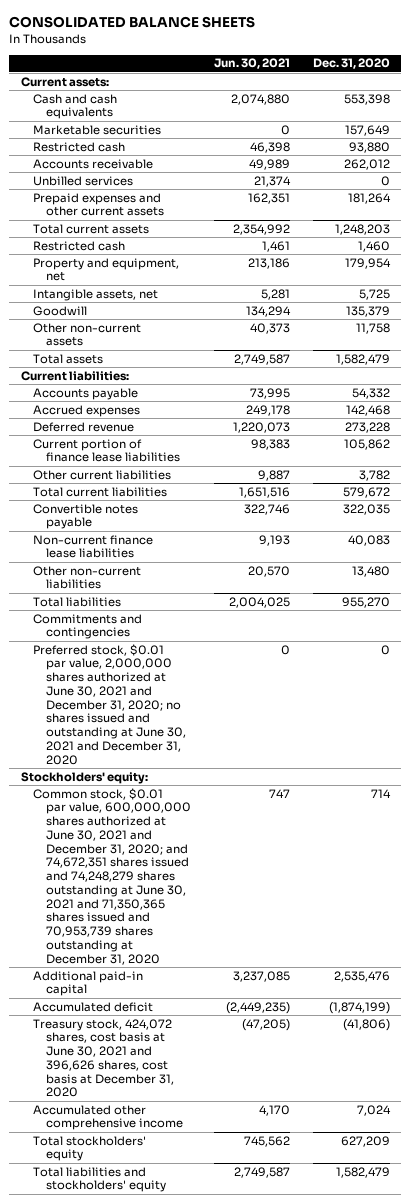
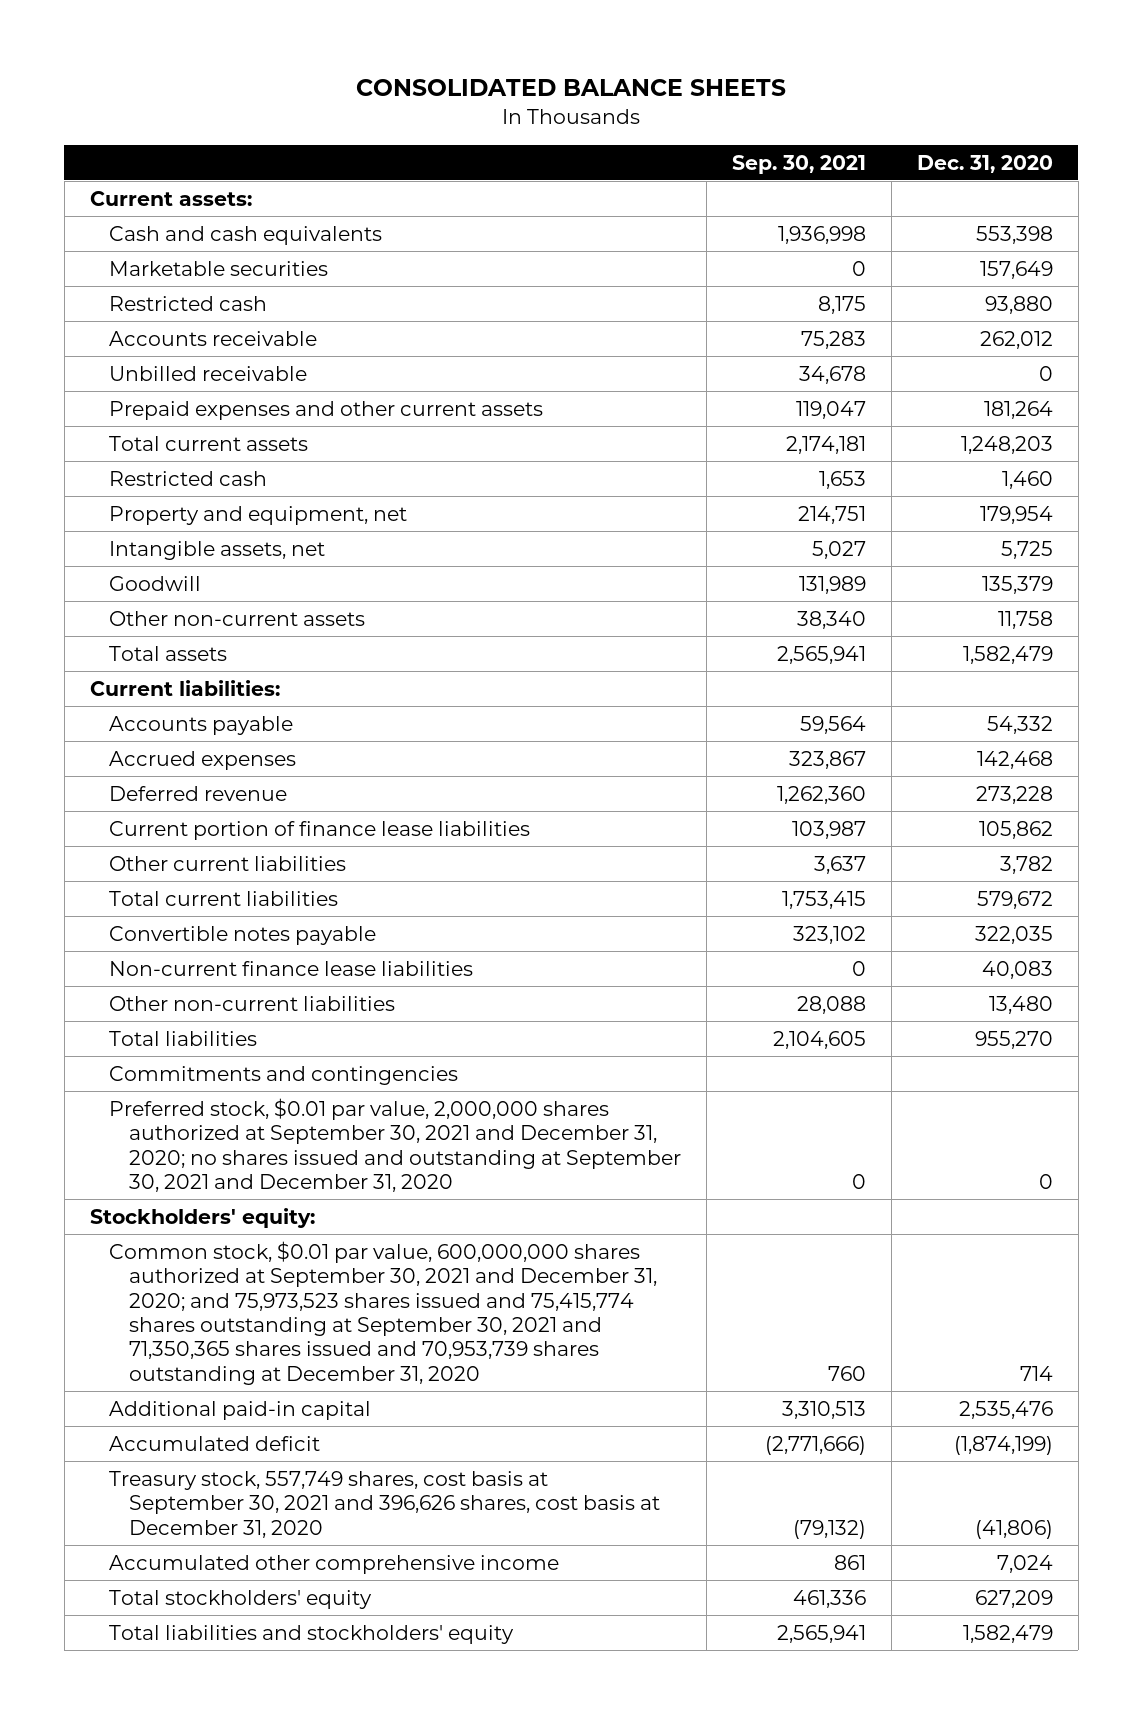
[213,58,290,70] Jun. 30, 2021 -> none
none -> [731,154,866,174] Sep. 30, 2021
[33,175,134,186] Unbilled services -> [109,365,308,381] Unbilled receivable
[33,643,186,765] Preferred stock, $0.01 par value, 2,000,000 shares authorized at June 30, 2021 and December 31, 2020; no shares issued and outstanding at June 30, 2021 and December 31, 2020 -> [109,1097,681,1193] Preferred stock, $0.01 par value, 2,000,000 shares authorized at September 30, 2021 and December 31, 2020; no shares issued and outstanding at September 30, 2021 and December 31, 2020
[33,787,191,965] Common stock, $0.01 par value, 600,000,000 shares authorized at June 30, 2021 and December 31, 2020; and 74,672,351 shares issued and 74,248,279 shares outstanding at June 30, 2021 and 71,350,365 shares issued and 70,953,739 shares outstanding at December 31, 2020 -> [109,1240,657,1385] Common stock, $0.01 par value, 600,000,000 shares authorized at September 30, 2021 and December 31, 2020; and 75,973,523 shares issued and 75,415,774 shares outstanding at September 30, 2021 and 71,350,365 shares issued and 70,953,739 shares outstanding at December 31, 2020
[33,1018,174,1098] Treasury stock, 424,072 shares, cost basis at June 30, 2021 and 396,626 shares, cost basis at December 31, 2020 -> [109,1470,660,1538] Treasury stock, 557,749 shares, cost basis at September 30, 2021 and 396,626 shares, cost basis at December 31, 2020

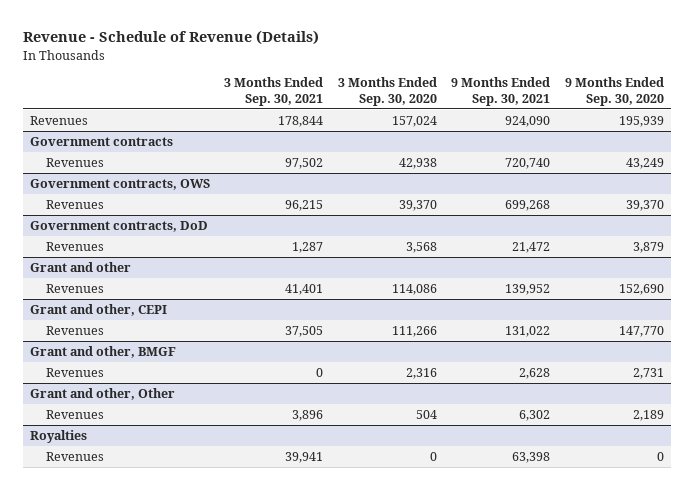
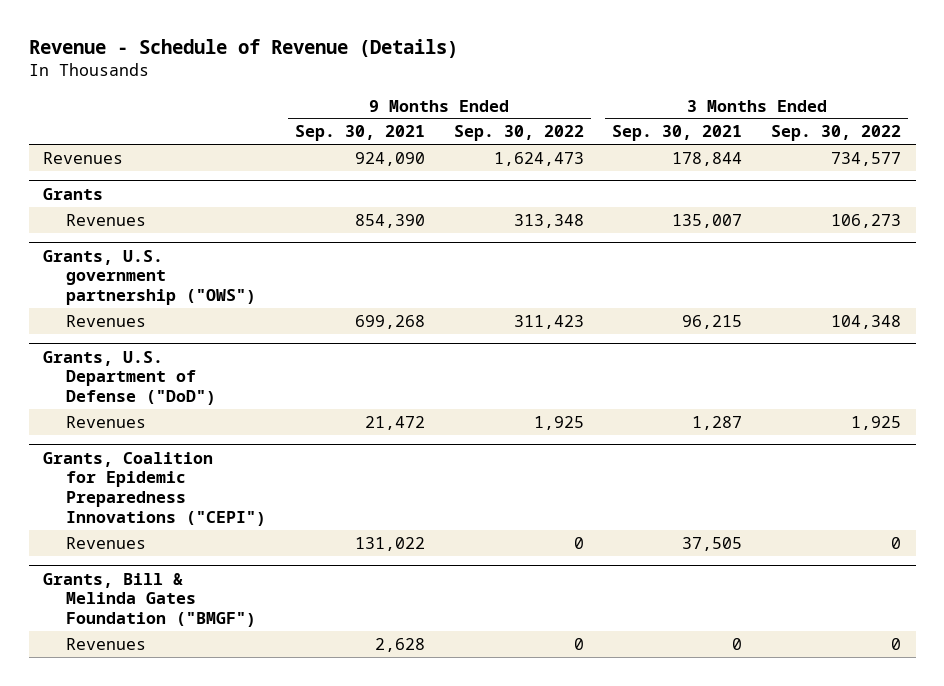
[337,77,437,106] 3 Months Ended Sep. 30, 2020 -> none
[564,77,664,106] 9 Months Ended Sep. 30, 2020 -> none
none -> [453,125,584,142] Sep. 30, 2022
none -> [771,125,902,142] Sep. 30, 2022
[29,136,173,146] Government contracts -> none
[29,178,210,190] Government contracts, OWS -> none
none -> [43,187,104,200] Grants
[285,157,324,169] 97,502 -> [672,213,743,228] 135,007
[505,157,551,169] 720,740 -> [354,213,425,228] 854,390
none -> [43,249,257,306] Grants, U.S. government partnership ("OWS")
[29,220,208,232] Government contracts, DoD -> none
none -> [43,350,217,406] Grants, U.S. Department of Defense ("DoD")
[29,261,131,272] Grant and other -> none
[46,283,105,293] Revenues -> none
[29,303,167,316] Grant and other, CEPI -> none
none -> [43,451,267,526] Grants, Coalition for Epidemic Preparedness Innovations ("CEPI")
[29,345,176,358] Grant and other, BMGF -> none
none -> [43,572,257,628] Grants, Bill & Melinda Gates Foundation ("BMGF")
[29,387,175,400] Grant and other, Other -> none
[46,409,105,419] Revenues -> none
[29,429,87,443] Royalties -> none
[46,451,105,461] Revenues -> none

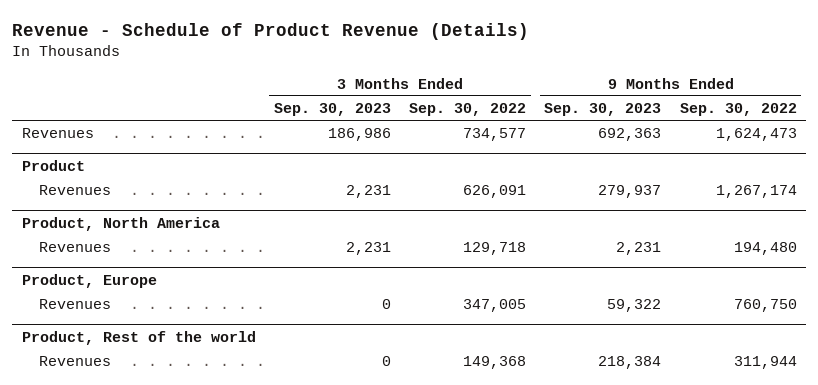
[28,39,458,59] Revenue - Schedule of Revenue (Details) -> [12,22,530,40] Revenue - Schedule of Product Revenue (Details)
[294,125,425,142] Sep. 30, 2021 -> none
[612,125,743,142] Sep. 30, 2021 -> none
none -> [273,102,391,116] Sep. 30, 2023
none -> [544,102,662,116] Sep. 30, 2023
[43,187,104,200] Grants -> none
[43,249,257,306] Grants, U.S. government partnership ("OWS") -> none
[43,350,217,406] Grants, U.S. Department of Defense ("DoD") -> none
[43,451,267,526] Grants, Coalition for Epidemic Preparedness Innovations ("CEPI") -> none
[43,572,257,628] Grants, Bill & Melinda Gates Foundation ("BMGF") -> none
[66,637,147,650] Revenues -> none
none -> [21,160,85,172] Product
[513,213,584,228] 313,348 -> [715,185,797,199] 1,267,174
[831,213,902,228] 106,273 -> [463,185,527,199] 626,091
none -> [21,217,220,232] Product, North America
[513,314,584,329] 311,423 -> [733,242,797,256] 194,480
[831,314,902,329] 104,348 -> [463,242,527,256] 129,718
none -> [21,274,157,289] Product, Europe
[533,415,584,430] 1,925 -> [733,299,797,313] 760,750
[851,415,902,430] 1,925 -> [463,299,527,313] 347,005
none -> [21,331,256,346] Product, Rest of the world
[573,536,584,549] 0 -> [733,356,797,370] 311,944
[891,536,902,549] 0 -> [463,356,527,370] 149,368

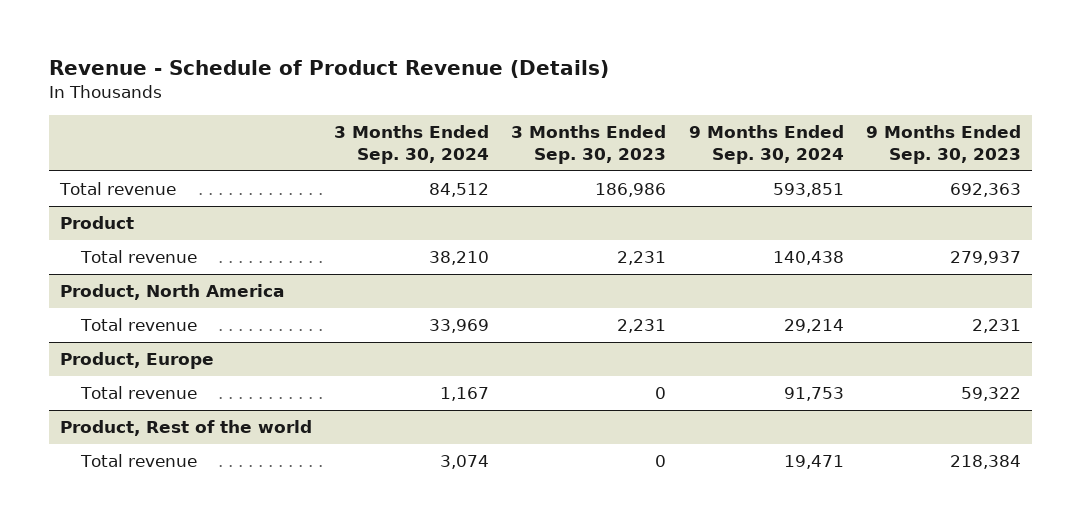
[409,102,527,116] Sep. 30, 2022 -> none
[679,102,797,116] Sep. 30, 2022 -> none
none -> [334,125,490,165] 3 Months Ended Sep. 30, 2024
none -> [688,125,844,165] 9 Months Ended Sep. 30, 2024
[21,128,94,139] Revenues -> [58,182,176,196] Total revenue
[38,185,111,196] Revenues -> [80,250,198,264] Total revenue
[38,242,111,253] Revenues -> [80,318,198,332] Total revenue
[38,299,111,310] Revenues -> [80,386,198,400] Total revenue
[38,356,111,367] Revenues -> [80,454,198,468] Total revenue

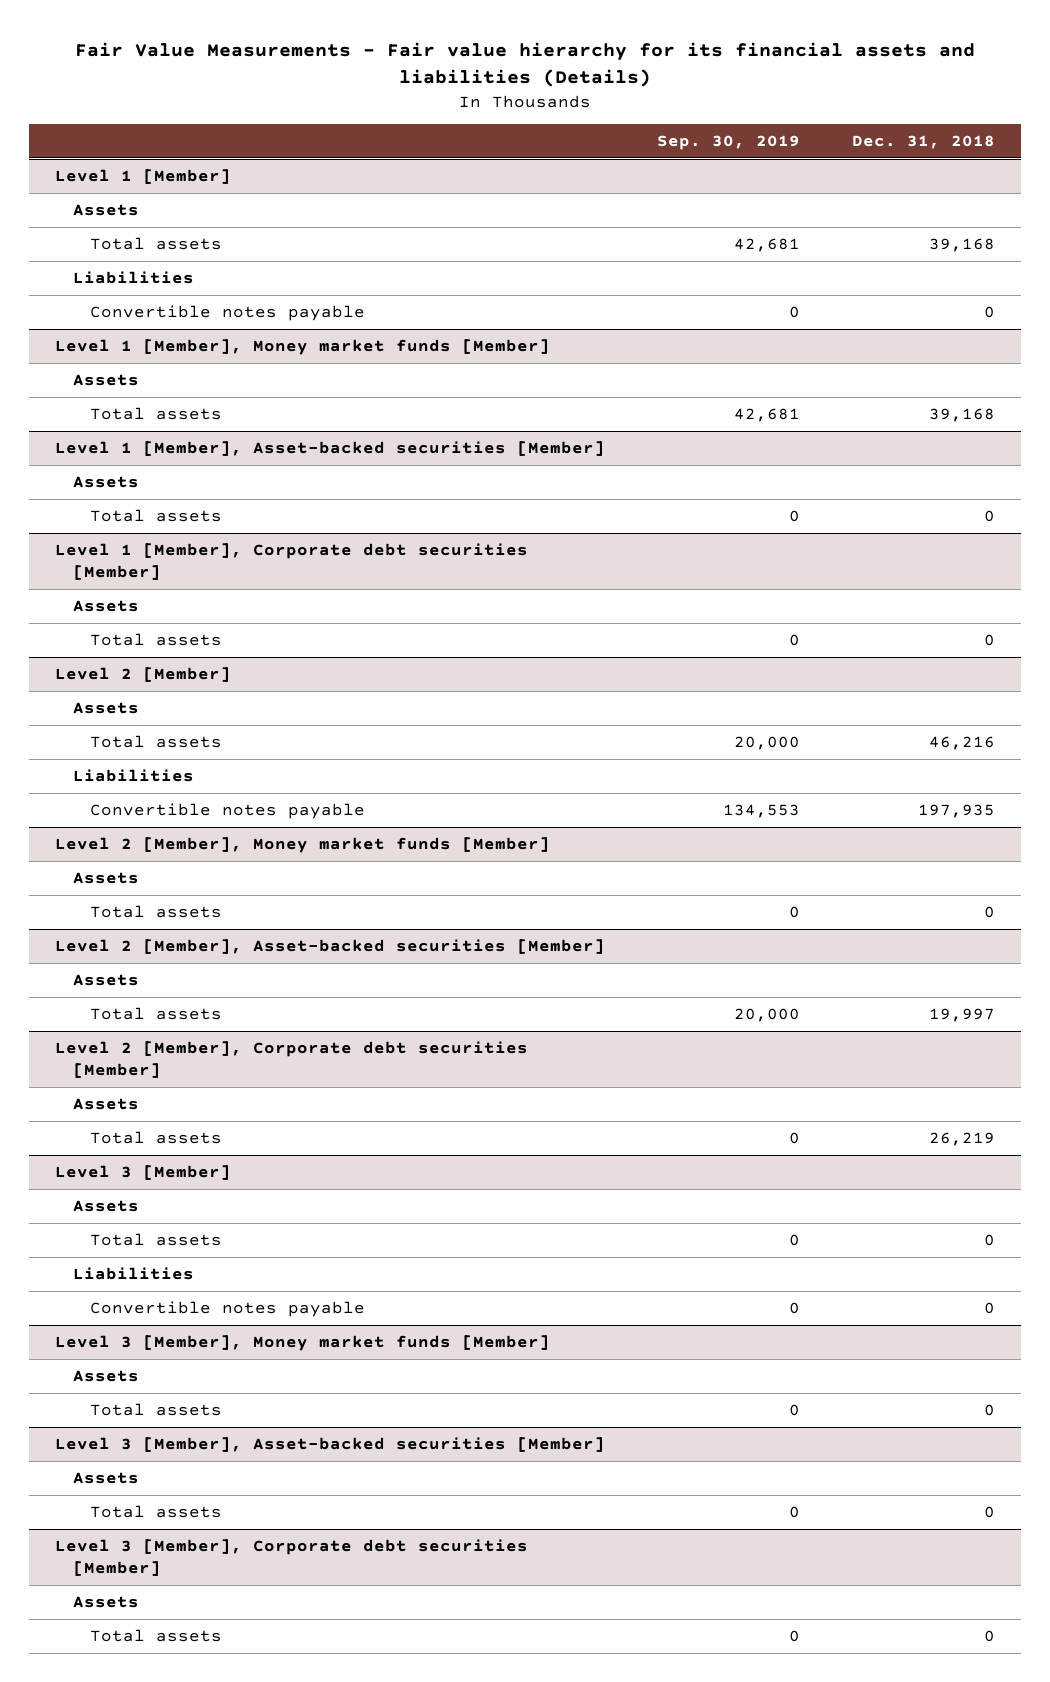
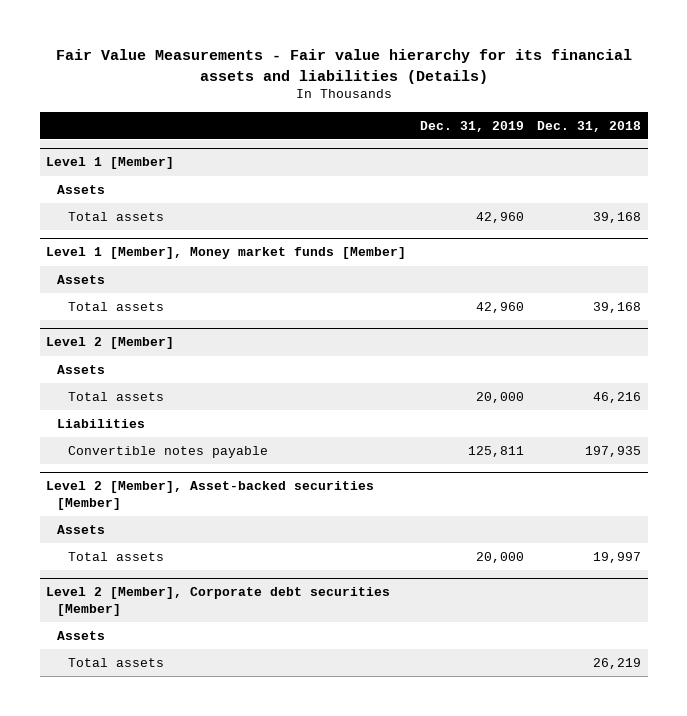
[657,135,801,151] Sep. 30, 2019 -> none
none -> [419,120,524,132] Dec. 31, 2019
[72,271,194,285] Liabilities -> none
[90,305,366,322] Convertible notes payable -> none
[54,441,605,457] Level 1 [Member], Asset-backed securities [Member] -> none
[72,476,139,489] Assets -> none
[90,509,223,523] Total assets -> none
[54,543,528,580] Level 1 [Member], Corporate debt securities [Member] -> none
[72,600,139,613] Assets -> none
[90,633,223,647] Total assets -> none
[54,837,550,854] Level 2 [Member], Money market funds [Member] -> none
[72,872,139,885] Assets -> none
[90,905,223,919] Total assets -> none
[54,1165,231,1181] Level 3 [Member] -> none
[72,1200,139,1213] Assets -> none
[90,1233,223,1247] Total assets -> none
[72,1267,194,1281] Liabilities -> none
[90,1301,366,1318] Convertible notes payable -> none
[54,1335,550,1352] Level 3 [Member], Money market funds [Member] -> none
[72,1370,139,1383] Assets -> none
[90,1403,223,1417] Total assets -> none
[54,1437,605,1453] Level 3 [Member], Asset-backed securities [Member] -> none
[72,1472,139,1485] Assets -> none
[90,1505,223,1519] Total assets -> none
[54,1539,528,1576] Level 3 [Member], Corporate debt securities [Member] -> none
[72,1596,139,1609] Assets -> none
[90,1629,223,1643] Total assets -> none

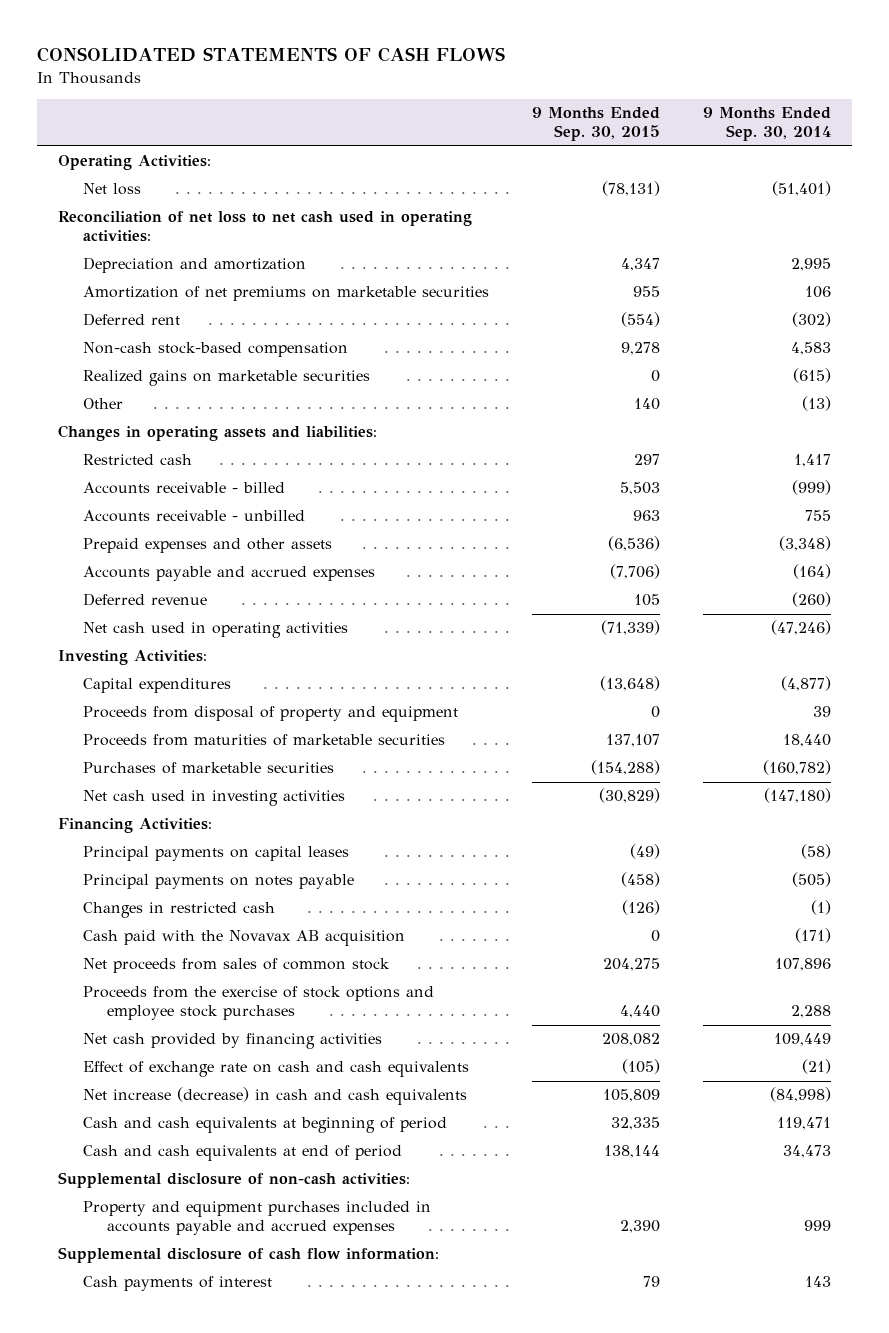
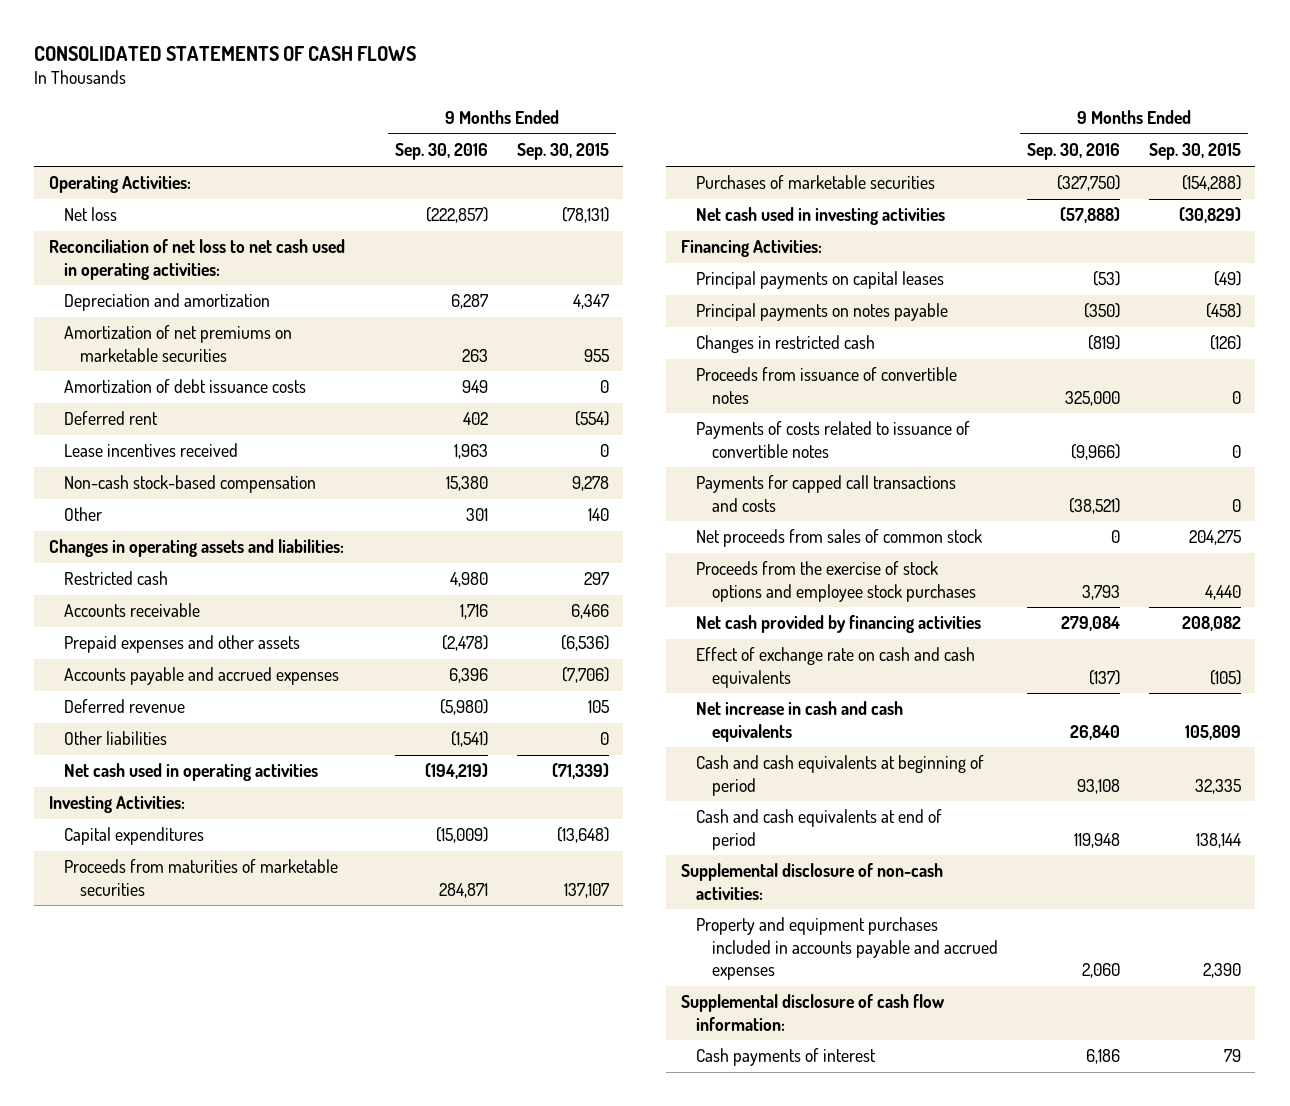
[702,107,831,142] 9 Months Ended Sep. 30, 2014 -> none
none -> [394,143,488,161] Sep. 30, 2016
none -> [64,379,307,394] Amortization of debt issuance costs
none -> [64,443,239,458] Lease incentives received
[82,370,370,387] Realized gains on marketable securities -> none
[82,510,305,523] Accounts receivable - unbilled -> none
[82,482,285,495] Accounts receivable - billed -> [64,603,201,618] Accounts receivable
[619,482,660,496] 5,503 -> [570,604,609,620] 6,466
none -> [64,731,168,746] Other liabilities
[82,706,458,723] Proceeds from disposal of property and equipment -> none
[82,930,405,947] Cash paid with the Novavax AB acquisition -> none
none -> [696,367,958,404] Proceeds from issuance of convertible notes
none -> [696,421,971,458] Payments of costs related to issuance of convertible notes
none -> [696,475,957,512] Payments for capped call transactions and costs
[82,1087,467,1106] Net increase (decrease) in cash and cash equivalents -> [696,701,904,742] Net increase in cash and cash equivalents

